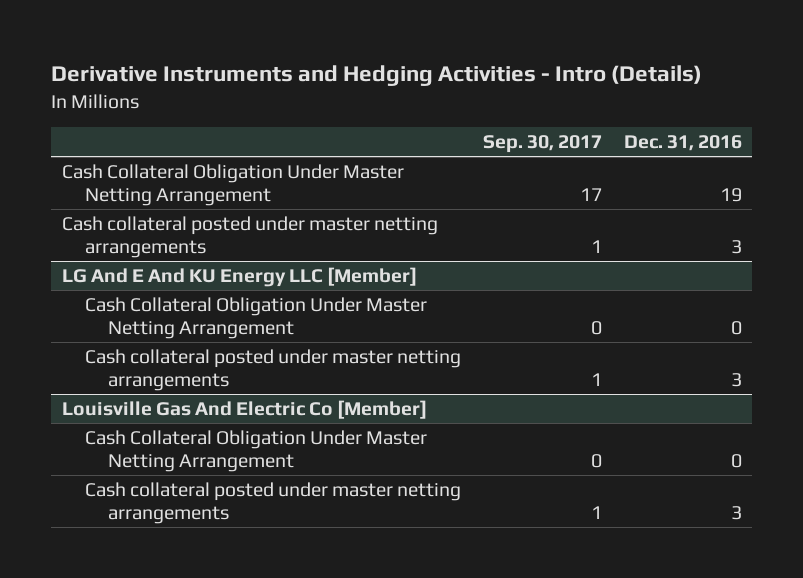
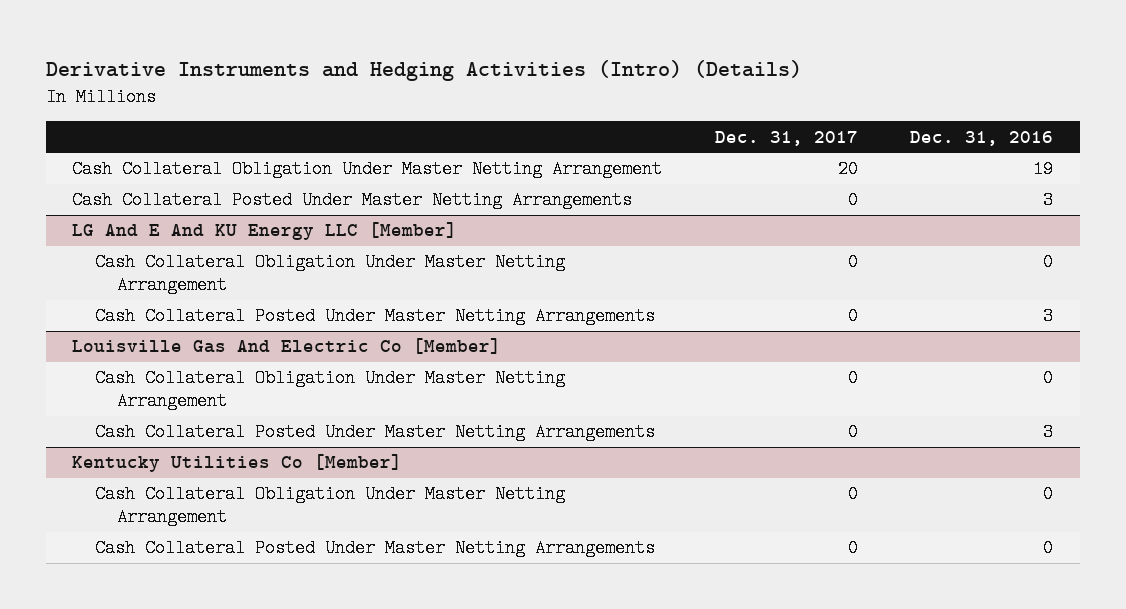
[50,65,702,87] Derivative Instruments and Hedging Activities - Intro (Details) -> [45,59,802,81] Derivative Instruments and Hedging Activities (Intro) (Details)
[482,134,602,153] Sep. 30, 2017 -> none
none -> [714,130,858,146] Dec. 31, 2017
[61,215,438,259] Cash collateral posted under master netting arrangements -> [72,191,633,210] Cash Collateral Posted Under Master Netting Arrangements
[84,348,461,392] Cash collateral posted under master netting arrangements -> [94,307,655,326] Cash Collateral Posted Under Master Netting Arrangements
[84,481,461,525] Cash collateral posted under master netting arrangements -> [94,423,655,442] Cash Collateral Posted Under Master Netting Arrangements
none -> [72,454,403,473] Kentucky Utilities Co [Member]
none -> [94,485,565,527] Cash Collateral Obligation Under Master Netting Arrangement
none -> [94,539,655,558] Cash Collateral Posted Under Master Netting Arrangements

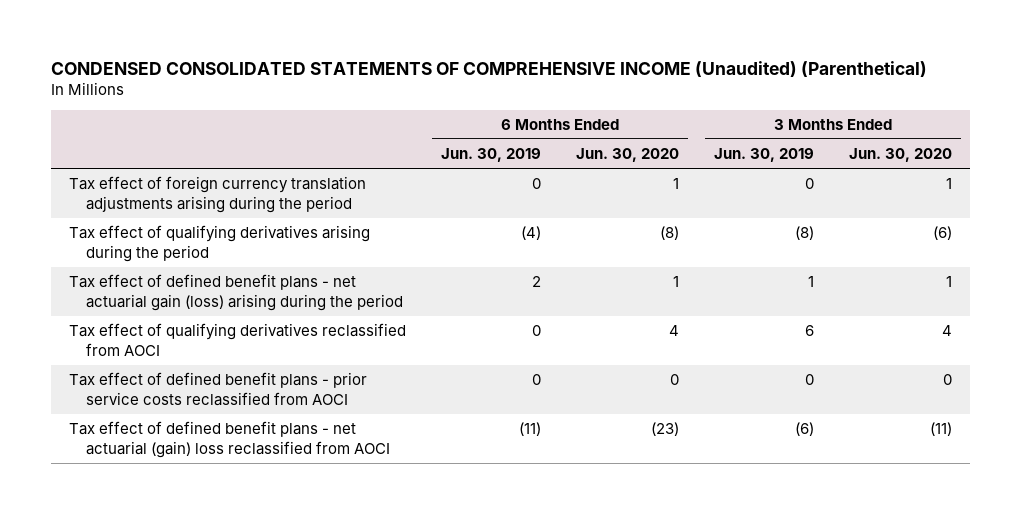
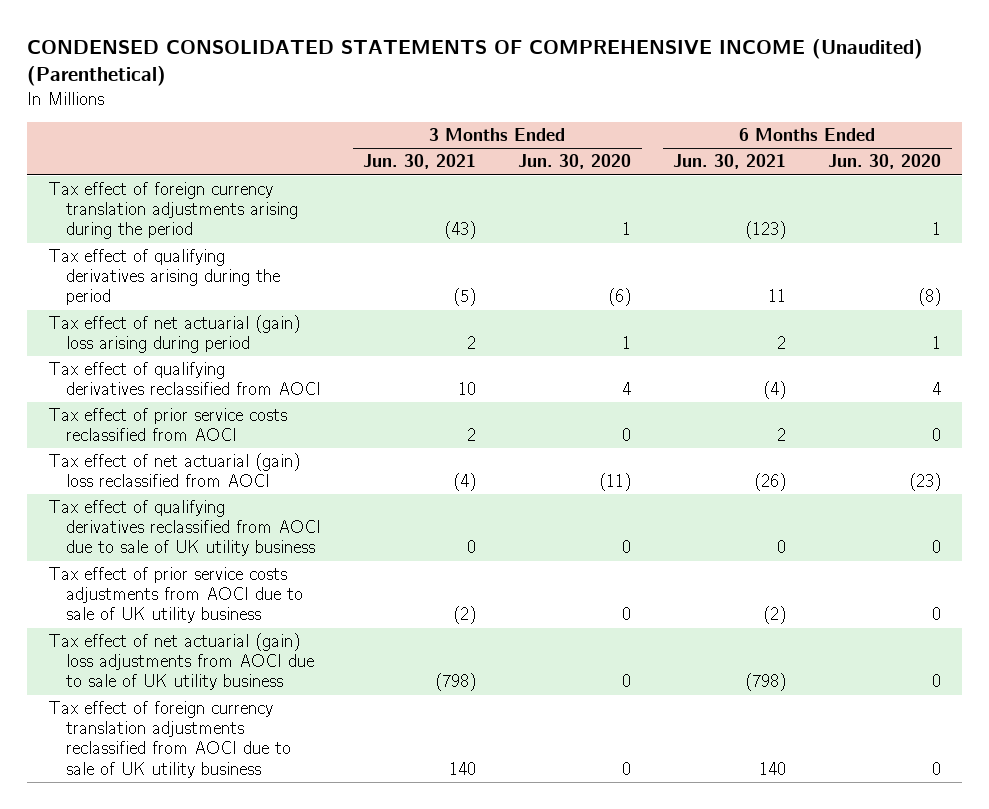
[440,147,541,162] Jun. 30, 2019 -> none
[714,147,815,162] Jun. 30, 2019 -> none
none -> [363,154,477,170] Jun. 30, 2021
none -> [673,154,787,170] Jun. 30, 2021
[68,274,403,311] Tax effect of defined benefit plans - net actuarial gain (loss) arising during the period -> [47,315,300,354] Tax effect of net actuarial (gain) loss arising during period
[68,372,367,406] Tax effect of defined benefit plans - prior service costs reclassified from AOCI -> [47,408,287,442] Tax effect of prior service costs reclassified from AOCI
[68,421,390,458] Tax effect of defined benefit plans - net actuarial (gain) loss reclassified from AOCI -> [47,453,300,488] Tax effect of net actuarial (gain) loss reclassified from AOCI
none -> [47,500,322,557] Tax effect of qualifying derivatives reclassified from AOCI due to sale of UK utility business
none -> [47,567,304,624] Tax effect of prior service costs adjustments from AOCI due to sale of UK utility business
none -> [47,633,315,691] Tax effect of net actuarial (gain) loss adjustments from AOCI due to sale of UK utility business
none -> [47,701,292,778] Tax effect of foreign currency translation adjustments reclassified from AOCI due to sale of UK utility business

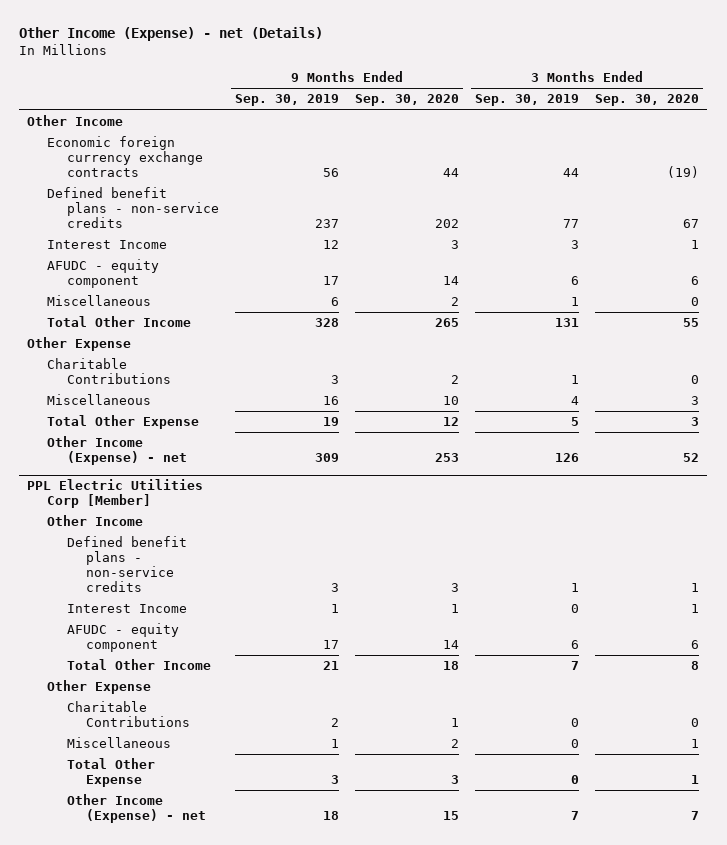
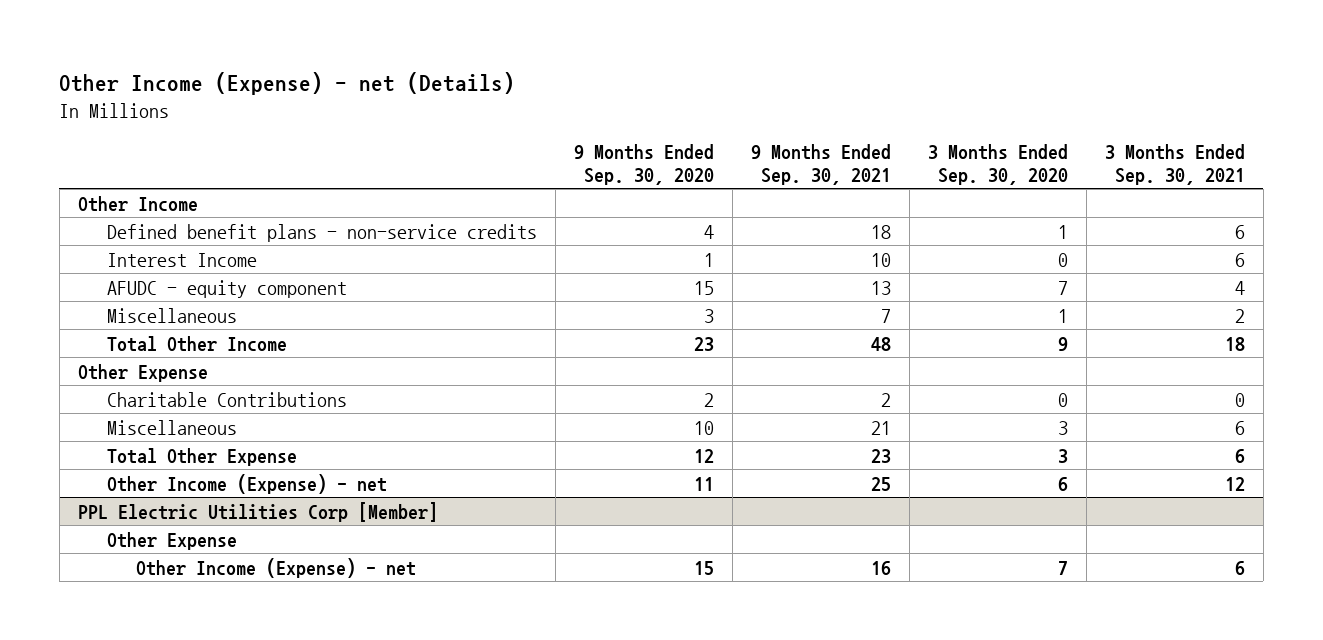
[234,94,339,107] Sep. 30, 2019 -> none
[475,94,580,107] Sep. 30, 2019 -> none
none -> [750,143,891,185] 9 Months Ended Sep. 30, 2021
none -> [1104,143,1245,185] 3 Months Ended Sep. 30, 2021
[47,136,203,177] Economic foreign currency exchange contracts -> none
[435,218,460,228] 202 -> [703,224,714,239] 4
[683,218,700,228] 67 -> [1057,224,1068,239] 1
[451,240,460,250] 3 -> [703,252,714,267] 1
[691,240,700,250] 1 -> [1057,252,1068,267] 0
[443,275,460,285] 14 -> [693,280,714,295] 15
[691,275,700,285] 6 -> [1057,280,1068,295] 7
[451,297,460,307] 2 -> [703,308,714,323] 3
[691,297,700,307] 0 -> [1057,308,1068,323] 1
[435,318,460,328] 265 -> [693,336,714,351] 23
[683,318,700,328] 55 -> [1057,336,1068,351] 9
[435,452,460,462] 253 -> [693,476,714,491] 11
[683,452,700,462] 52 -> [1057,476,1068,491] 6
[47,515,144,527] Other Income -> none
[66,536,187,592] Defined benefit plans - non-service credits -> none
[66,604,187,614] Interest Income -> none
[66,623,179,652] AFUDC - equity component -> none
[66,659,211,671] Total Other Income -> none
[66,701,191,727] Charitable Contributions -> none
[66,737,171,749] Miscellaneous -> none
[66,758,155,787] Total Other Expense -> none

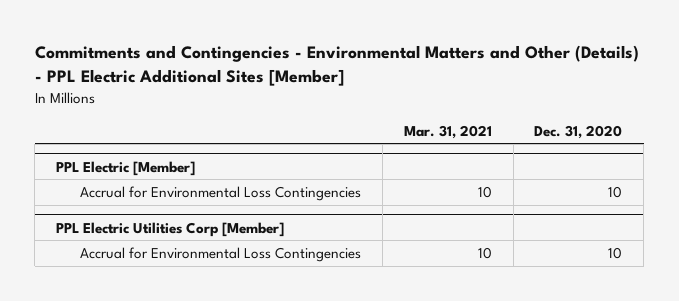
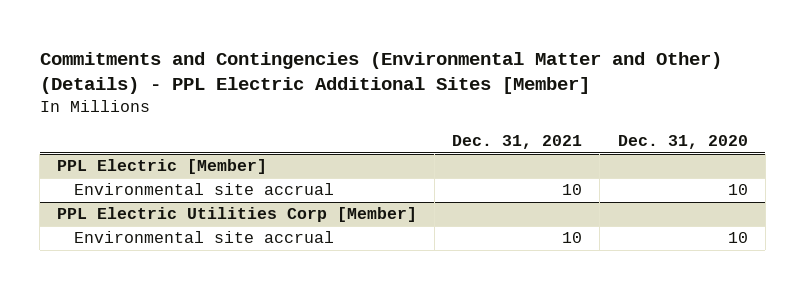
[34,45,639,87] Commitments and Contingencies - Environmental Matters and Other (Details) - PPL Electric Additional Sites [Member] -> [39,52,722,95] Commitments and Contingencies (Environmental Matter and Other) (Details) - PPL Electric Additional Sites [Member]
[403,124,492,139] Mar. 31, 2021 -> none
none -> [452,135,583,150] Dec. 31, 2021
[80,185,362,201] Accrual for Environmental Loss Contingencies -> [73,183,334,196] Environmental site accrual
[80,246,362,262] Accrual for Environmental Loss Contingencies -> [73,231,334,244] Environmental site accrual

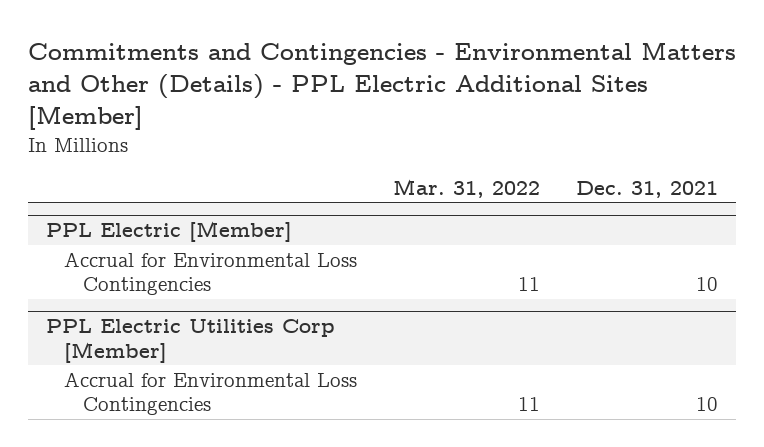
[39,52,722,95] Commitments and Contingencies (Environmental Matter and Other) (Details) - PPL Electric Additional Sites [Member] -> [27,41,736,131] Commitments and Contingencies - Environmental Matters and Other (Details) - PPL Electric Additional Sites [Member]
[617,135,748,150] Dec. 31, 2020 -> none
none -> [393,178,541,198] Mar. 31, 2022
[73,183,334,196] Environmental site accrual -> [64,251,358,296] Accrual for Environmental Loss Contingencies
[73,231,334,244] Environmental site accrual -> [64,371,358,416] Accrual for Environmental Loss Contingencies

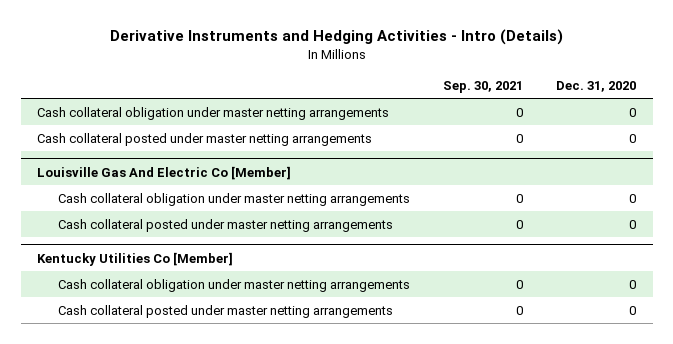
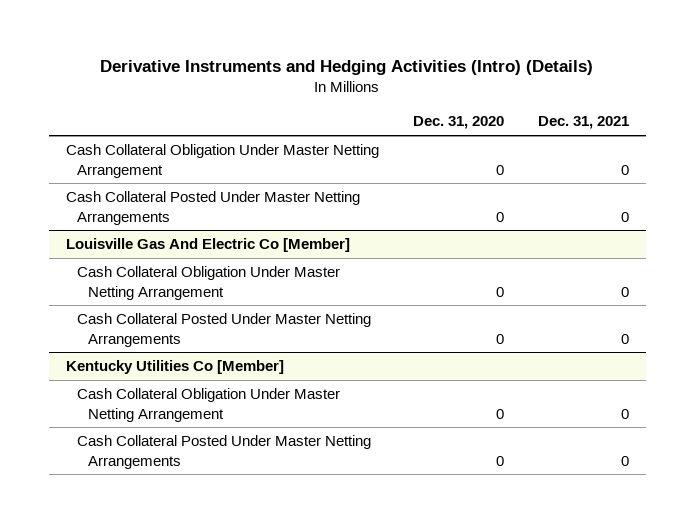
[109,29,563,46] Derivative Instruments and Hedging Activities - Intro (Details) -> [100,60,594,76] Derivative Instruments and Hedging Activities (Intro) (Details)
[443,80,524,93] Sep. 30, 2021 -> none
none -> [537,116,629,130] Dec. 31, 2021
[37,106,390,120] Cash collateral obligation under master netting arrangements -> [65,144,379,178] Cash Collateral Obligation Under Master Netting Arrangement
[37,132,373,146] Cash collateral posted under master netting arrangements -> [65,191,360,225] Cash Collateral Posted Under Master Netting Arrangements
[58,192,411,206] Cash collateral obligation under master netting arrangements -> [76,266,340,300] Cash Collateral Obligation Under Master Netting Arrangement
[58,218,394,232] Cash collateral posted under master netting arrangements -> [76,313,371,347] Cash Collateral Posted Under Master Netting Arrangements
[58,278,411,292] Cash collateral obligation under master netting arrangements -> [76,388,340,422] Cash Collateral Obligation Under Master Netting Arrangement
[58,304,394,318] Cash collateral posted under master netting arrangements -> [76,435,371,469] Cash Collateral Posted Under Master Netting Arrangements

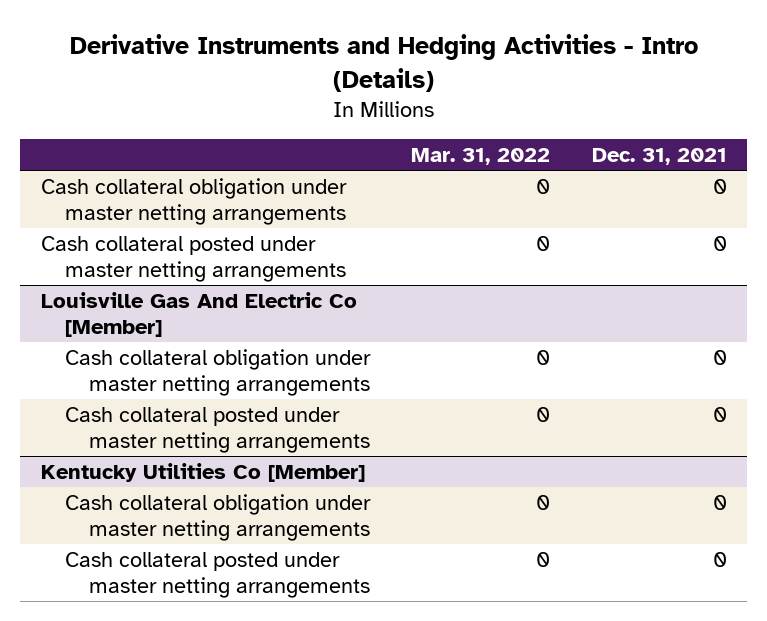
[100,60,594,76] Derivative Instruments and Hedging Activities (Intro) (Details) -> [69,33,698,92] Derivative Instruments and Hedging Activities - Intro (Details)
[412,116,504,130] Dec. 31, 2020 -> none
none -> [411,147,551,165] Mar. 31, 2022
[65,144,379,178] Cash Collateral Obligation Under Master Netting Arrangement -> [40,178,347,225] Cash collateral obligation under master netting arrangements
[65,191,360,225] Cash Collateral Posted Under Master Netting Arrangements -> [40,236,346,282] Cash collateral posted under master netting arrangements
[76,266,340,300] Cash Collateral Obligation Under Master Netting Arrangement -> [64,349,371,396] Cash collateral obligation under master netting arrangements
[76,313,371,347] Cash Collateral Posted Under Master Netting Arrangements -> [64,407,370,453] Cash collateral posted under master netting arrangements
[76,388,340,422] Cash Collateral Obligation Under Master Netting Arrangement -> [64,494,371,541] Cash collateral obligation under master netting arrangements
[76,435,371,469] Cash Collateral Posted Under Master Netting Arrangements -> [64,552,370,598] Cash collateral posted under master netting arrangements

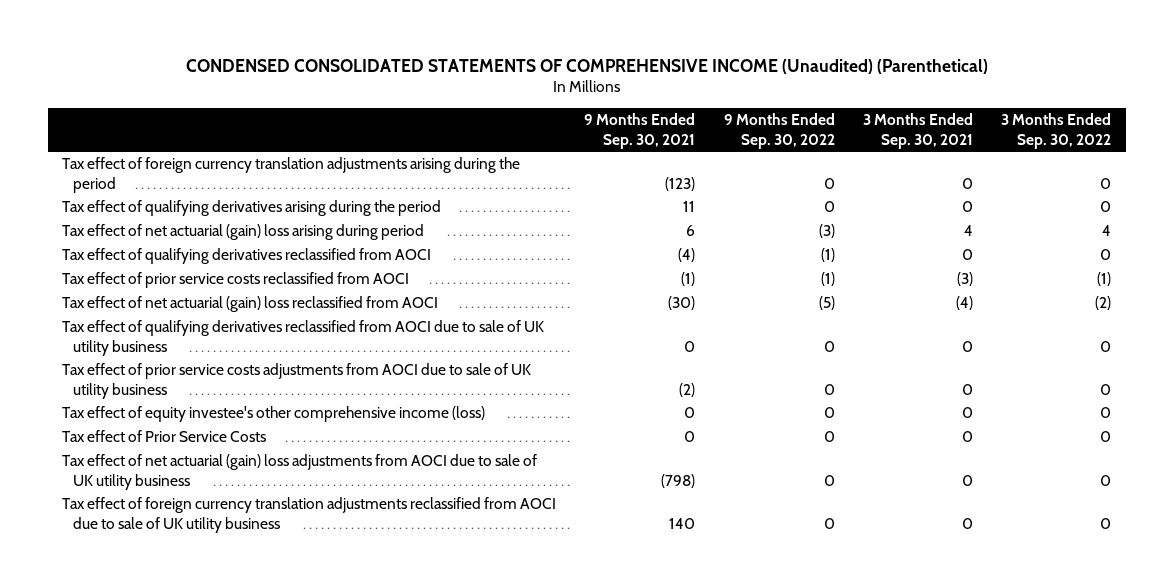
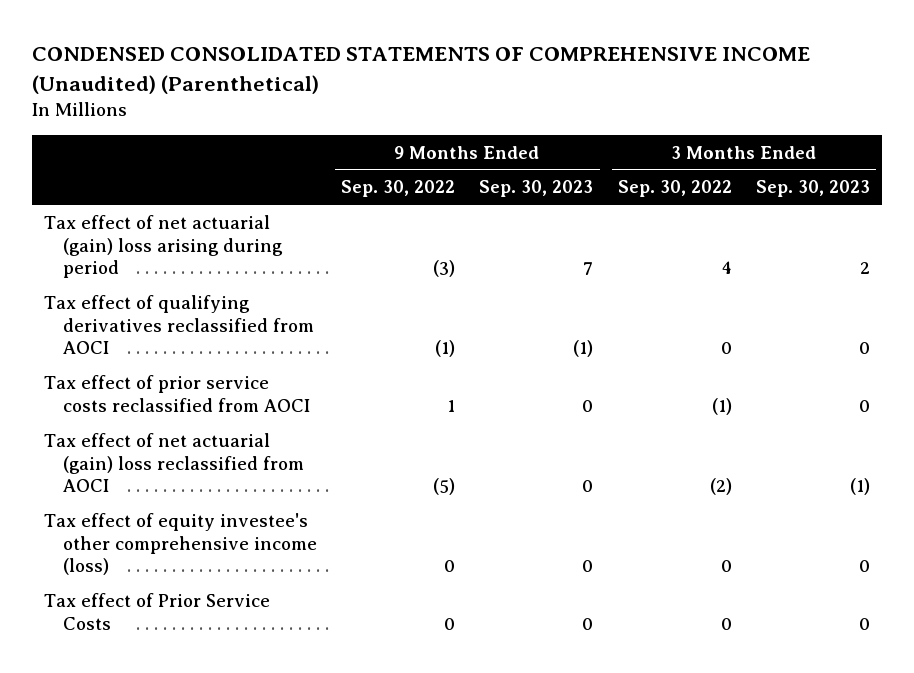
[584,113,696,149] 9 Months Ended Sep. 30, 2021 -> none
[863,113,974,149] 3 Months Ended Sep. 30, 2021 -> none
none -> [479,180,594,198] Sep. 30, 2023
none -> [755,180,870,198] Sep. 30, 2023
[61,157,520,193] Tax effect of foreign currency translation adjustments arising during the period -> none
[61,200,441,217] Tax effect of qualifying derivatives arising during the period -> none
[820,272,835,287] (1) -> [447,399,456,412] 1
[61,320,544,356] Tax effect of qualifying derivatives reclassified from AOCI due to sale of UK utility business -> none
[61,363,531,399] Tax effect of prior service costs adjustments from AOCI due to sale of UK utility business -> none
[61,454,537,490] Tax effect of net actuarial (gain) loss adjustments from AOCI due to sale of UK utility business -> none
[61,497,556,533] Tax effect of foreign currency translation adjustments reclassified from AOCI due to sale of UK utility business -> none

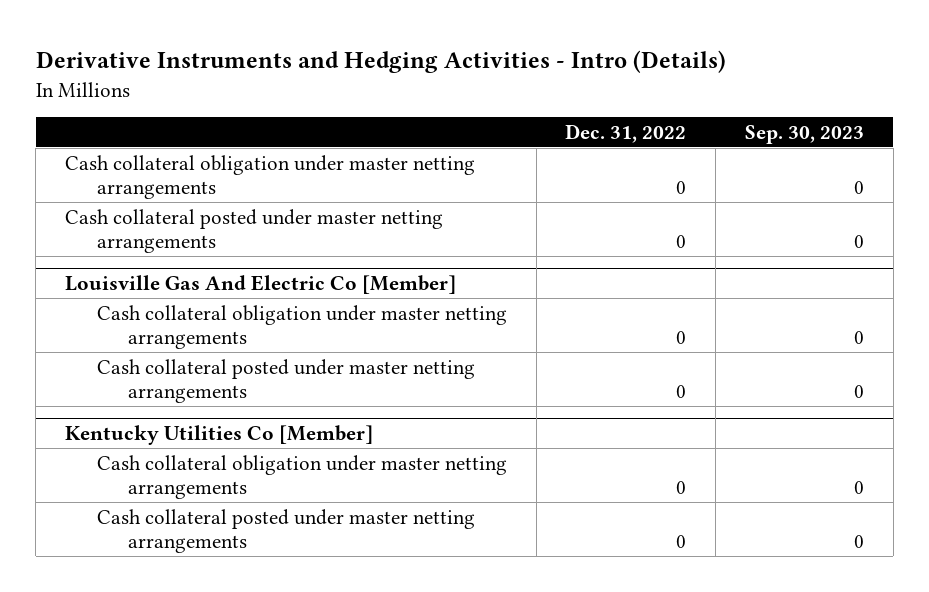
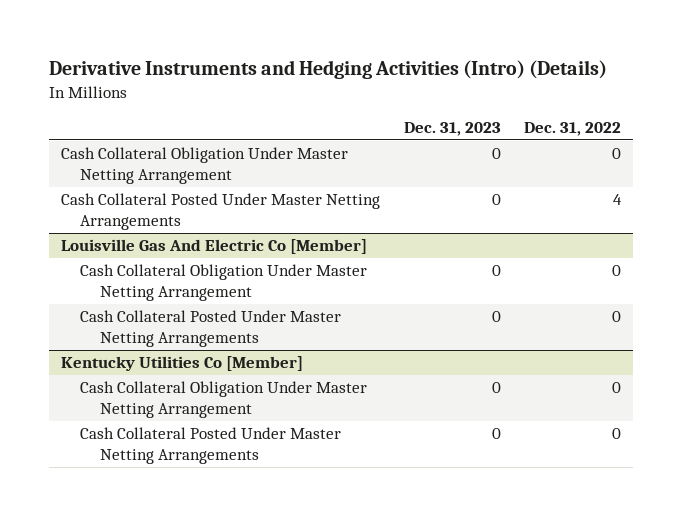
[35,50,726,74] Derivative Instruments and Hedging Activities - Intro (Details) -> [49,60,608,80] Derivative Instruments and Hedging Activities (Intro) (Details)
[744,125,864,145] Sep. 30, 2023 -> none
none -> [403,121,501,136] Dec. 31, 2023
[65,154,476,199] Cash collateral obligation under master netting arrangements -> [60,147,348,185] Cash Collateral Obligation Under Master Netting Arrangement
[65,208,444,253] Cash collateral posted under master netting arrangements -> [60,193,380,231] Cash Collateral Posted Under Master Netting Arrangements
[676,234,687,248] 0 -> [613,194,623,206] 4
[96,304,507,349] Cash collateral obligation under master netting arrangements -> [80,264,368,302] Cash Collateral Obligation Under Master Netting Arrangement
[96,358,475,403] Cash collateral posted under master netting arrangements -> [80,310,342,348] Cash Collateral Posted Under Master Netting Arrangements
[96,454,507,499] Cash collateral obligation under master netting arrangements -> [80,381,368,419] Cash Collateral Obligation Under Master Netting Arrangement
[96,508,475,553] Cash collateral posted under master netting arrangements -> [80,427,342,465] Cash Collateral Posted Under Master Netting Arrangements

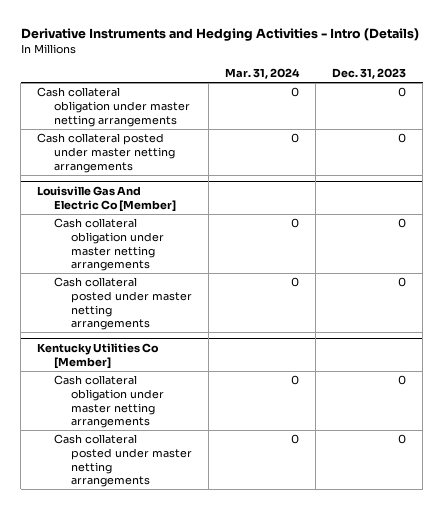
[49,60,608,80] Derivative Instruments and Hedging Activities (Intro) (Details) -> [20,28,419,42] Derivative Instruments and Hedging Activities - Intro (Details)
[524,121,622,136] Dec. 31, 2022 -> none
none -> [225,68,301,80] Mar. 31, 2024
[60,147,348,185] Cash Collateral Obligation Under Master Netting Arrangement -> [37,87,191,127] Cash collateral obligation under master netting arrangements
[60,193,380,231] Cash Collateral Posted Under Master Netting Arrangements -> [37,133,176,173] Cash collateral posted under master netting arrangements
[80,264,368,302] Cash Collateral Obligation Under Master Netting Arrangement -> [54,218,165,272] Cash collateral obligation under master netting arrangements
[80,310,342,348] Cash Collateral Posted Under Master Netting Arrangements -> [54,277,193,331] Cash collateral posted under master netting arrangements
[80,381,368,419] Cash Collateral Obligation Under Master Netting Arrangement -> [54,375,165,429] Cash collateral obligation under master netting arrangements
[80,427,342,465] Cash Collateral Posted Under Master Netting Arrangements -> [54,434,193,488] Cash collateral posted under master netting arrangements

